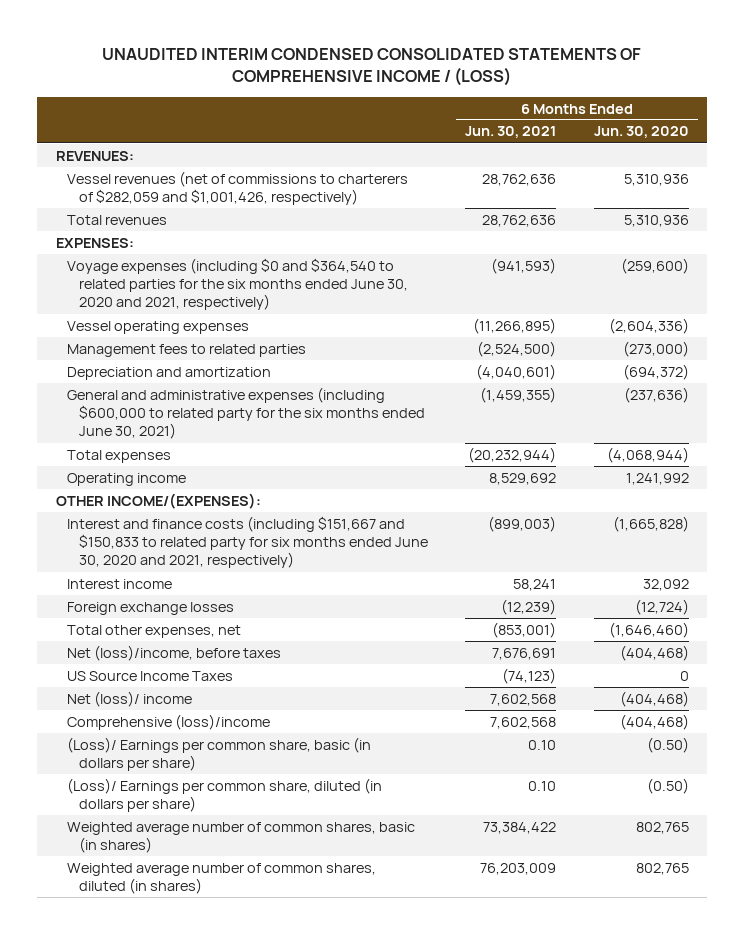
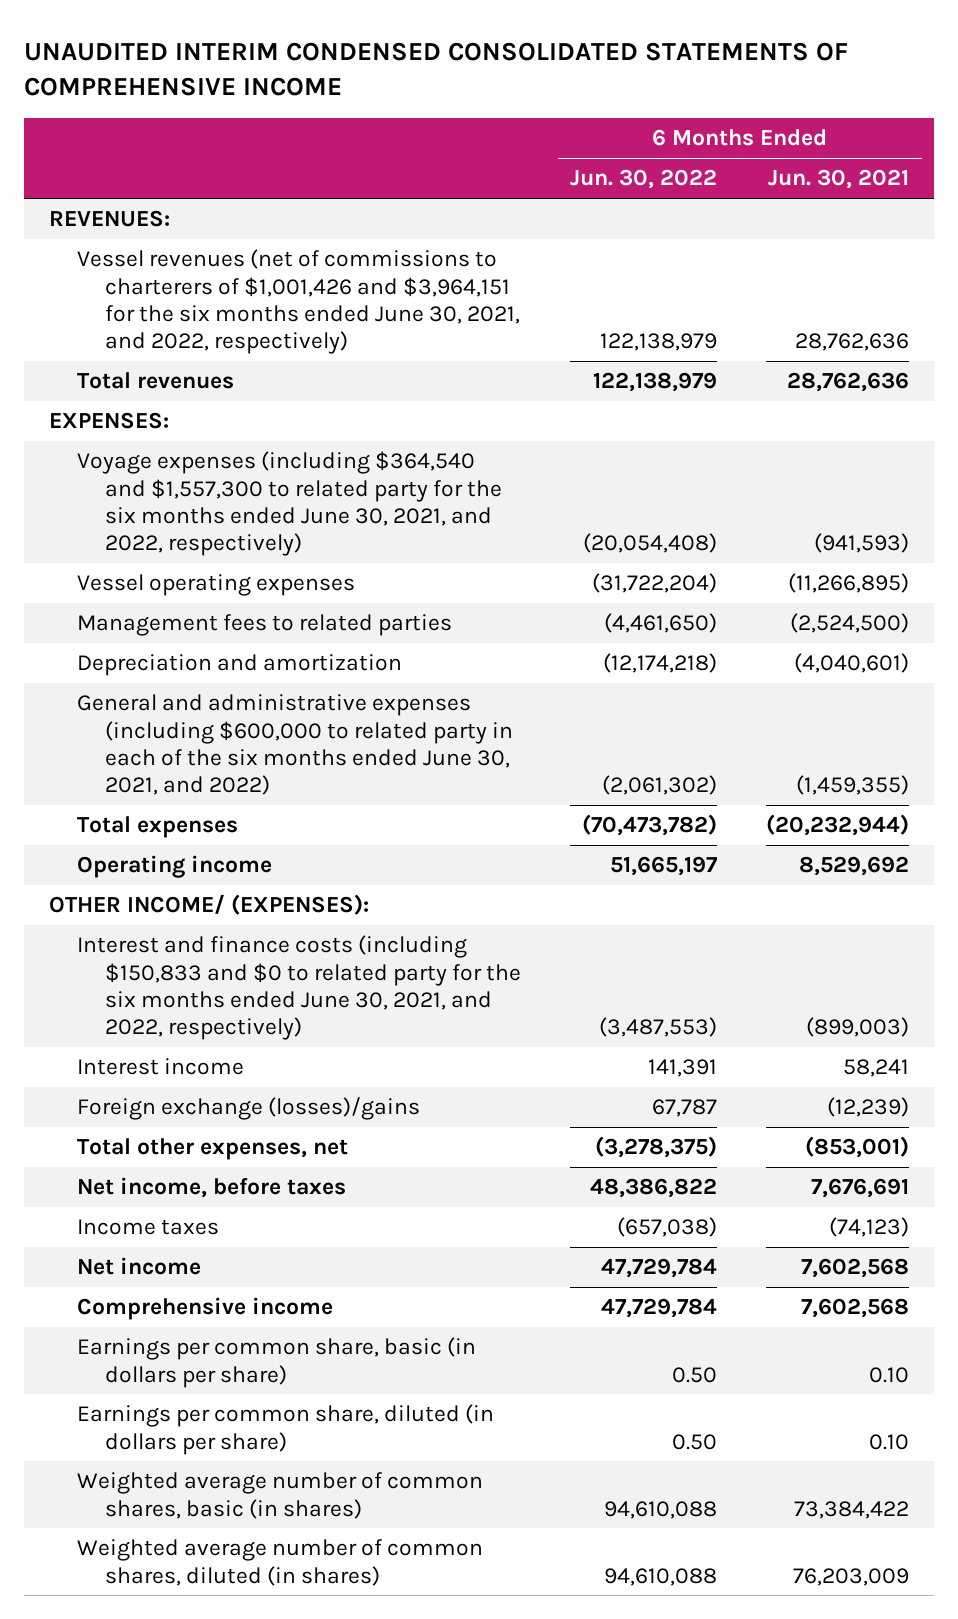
[102,47,642,87] UNAUDITED INTERIM CONDENSED CONSOLIDATED STATEMENTS OF COMPREHENSIVE INCOME / (LOSS) -> [24,41,849,97] UNAUDITED INTERIM CONDENSED CONSOLIDATED STATEMENTS OF COMPREHENSIVE INCOME
[593,126,689,139] Jun. 30, 2020 -> none
none -> [570,169,718,190] Jun. 30, 2022
[67,170,409,206] Vessel revenues (net of commissions to charterers of $282,059 and $1,001,426, respectively) -> [76,249,521,355] Vessel revenues (net of commissions to charterers of $1,001,426 and $3,964,151 for the six months ended June 30, 2021, and 2022, respectively)
[67,257,408,311] Voyage expenses (including $0 and $364,540 to related parties for the six months ended June 30, 2020 and 2021, respectively) -> [76,451,503,557] Voyage expenses (including $364,540 and $1,557,300 to related party for the six months ended June 30, 2021, and 2022, respectively)
[67,386,425,440] General and administrative expenses (including $600,000 to related party for the six months ended June 30, 2021) -> [76,694,514,796] General and administrative expenses (including $600,000 to related party in each of the six months ended June 30, 2021, and 2022)
[55,492,261,509] OTHER INCOME/(EXPENSES): -> [48,894,369,916] OTHER INCOME/ (EXPENSES):
[67,515,428,569] Interest and finance costs (including $151,667 and $150,833 to related party for six months ended June 30, 2020 and 2021, respectively) -> [76,935,522,1041] Interest and finance costs (including $150,833 and $0 to related party for the six months ended June 30, 2021, and 2022, respectively)
[67,601,235,615] Foreign exchange losses -> [76,1097,420,1121] Foreign exchange (losses)/gains
[67,644,282,661] Net (loss)/income, before taxes -> [76,1177,346,1199] Net income, before taxes
[67,670,234,681] US Source Income Taxes -> [76,1219,219,1236] Income taxes
[67,690,193,707] Net (loss)/ income -> [76,1257,201,1276] Net income
[67,713,271,730] Comprehensive (loss)/income -> [76,1297,333,1321] Comprehensive income
[67,736,372,772] (Loss)/ Earnings per common share, basic (in dollars per share) -> [76,1337,476,1388] Earnings per common share, basic (in dollars per share)
[67,777,383,813] (Loss)/ Earnings per common share, diluted (in dollars per share) -> [76,1404,494,1455] Earnings per common share, diluted (in dollars per share)

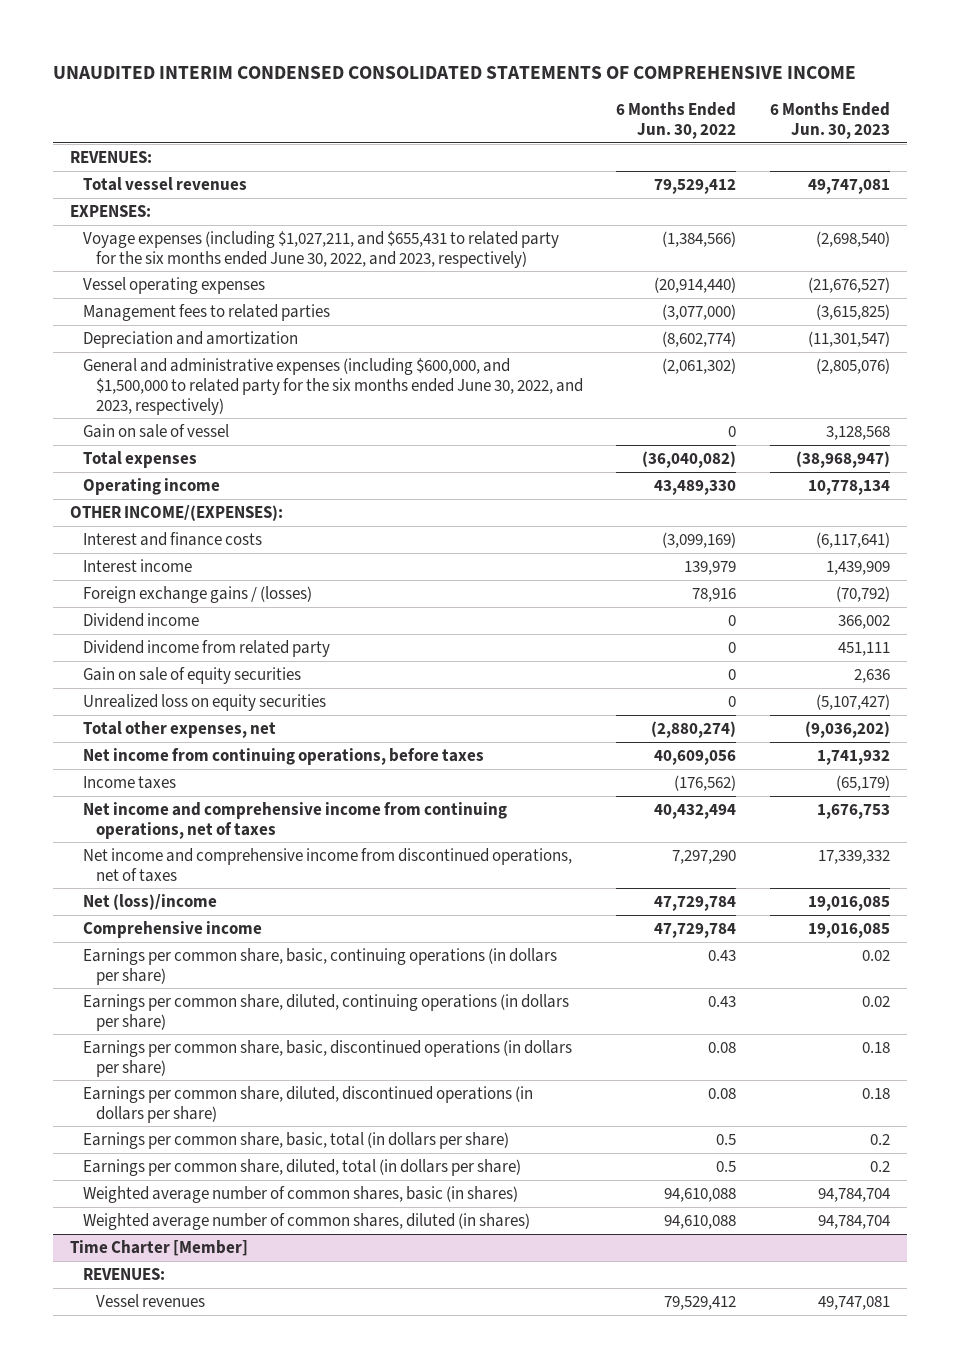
[768,169,910,190] Jun. 30, 2021 -> none
none -> [770,102,891,140] 6 Months Ended Jun. 30, 2023
[76,249,521,355] Vessel revenues (net of commissions to charterers of $1,001,426 and $3,964,151 for the six months ended June 30, 2021, and 2022, respectively) -> none
[76,372,234,390] Total revenues -> [82,176,247,191] Total vessel revenues
[593,372,718,393] 122,138,979 -> [654,178,737,194] 79,529,412
[76,935,522,1041] Interest and finance costs (including $150,833 and $0 to related party for the six months ended June 30, 2021, and 2022, respectively) -> none
[76,451,503,557] Voyage expenses (including $364,540 and $1,557,300 to related party for the six months ended June 30, 2021, and 2022, respectively) -> [82,230,559,268] Voyage expenses (including $1,027,211, and $655,431 to related party for the six months ended June 30, 2022, and 2023, respectively)
[583,533,718,554] (20,054,408) -> [662,230,737,247] (1,384,566)
[592,573,718,594] (31,722,204) -> [654,276,737,293] (20,914,440)
[604,613,718,634] (4,461,650) -> [662,303,737,320] (3,077,000)
[603,653,718,674] (12,174,218) -> [662,330,737,347] (8,602,774)
[76,694,514,796] General and administrative expenses (including $600,000 to related party in each of the six months ended June 30, 2021, and 2022) -> [82,357,583,415] General and administrative expenses (including $600,000, and $1,500,000 to related party for the six months ended June 30, 2022, and 2023, respectively)
none -> [82,423,229,438] Gain on sale of vessel
[582,814,718,837] (70,473,782) -> [642,450,737,468] (36,040,082)
[610,856,719,877] 51,665,197 -> [654,479,737,495] 43,489,330
[48,894,369,916] OTHER INCOME/ (EXPENSES): -> [69,504,283,521] OTHER INCOME/(EXPENSES):
none -> [82,531,262,546] Interest and finance costs
[648,1059,718,1078] 141,391 -> [684,560,737,575] 139,979
[76,1097,420,1121] Foreign exchange (losses)/gains -> [82,585,312,603] Foreign exchange gains / (losses)
[652,1099,718,1118] 67,787 -> [692,587,737,602] 78,916
none -> [82,612,199,627] Dividend income
none -> [82,639,330,657] Dividend income from related party
none -> [82,666,301,684] Gain on sale of equity securities
none -> [82,693,326,711] Unrealized loss on equity securities
[595,1136,718,1159] (3,278,375) -> [651,720,737,738] (2,880,274)
[76,1177,346,1199] Net income, before taxes -> [82,747,484,765] Net income from continuing operations, before taxes
[590,1178,718,1199] 48,386,822 -> [654,749,737,765] 40,609,056
[617,1217,718,1238] (657,038) -> [674,774,737,791] (176,562)
none -> [82,801,507,839] Net income and comprehensive income from continuing operations, net of taxes
none -> [82,847,572,882] Net income and comprehensive income from discontinued operations, net of taxes
[76,1257,201,1276] Net income -> [82,893,217,910] Net (loss)/income
none -> [82,947,557,985] Earnings per common share, basic, continuing operations (in dollars per share)
none -> [82,993,569,1031] Earnings per common share, diluted, continuing operations (in dollars per share)
none -> [82,1039,572,1077] Earnings per common share, basic, discontinued operations (in dollars per share)
none -> [82,1085,533,1123] Earnings per common share, diluted, discontinued operations (in dollars per share)
[76,1337,476,1388] Earnings per common share, basic (in dollars per share) -> [82,1131,509,1149] Earnings per common share, basic, total (in dollars per share)
[672,1366,718,1383] 0.50 -> [716,1133,737,1145] 0.5
[76,1404,494,1455] Earnings per common share, diluted (in dollars per share) -> [82,1158,521,1176] Earnings per common share, diluted, total (in dollars per share)
[672,1433,718,1450] 0.50 -> [716,1160,737,1172] 0.5
none -> [69,1239,248,1256] Time Charter [Member]
none -> [82,1267,165,1280] REVENUES:
none -> [95,1293,205,1307] Vessel revenues

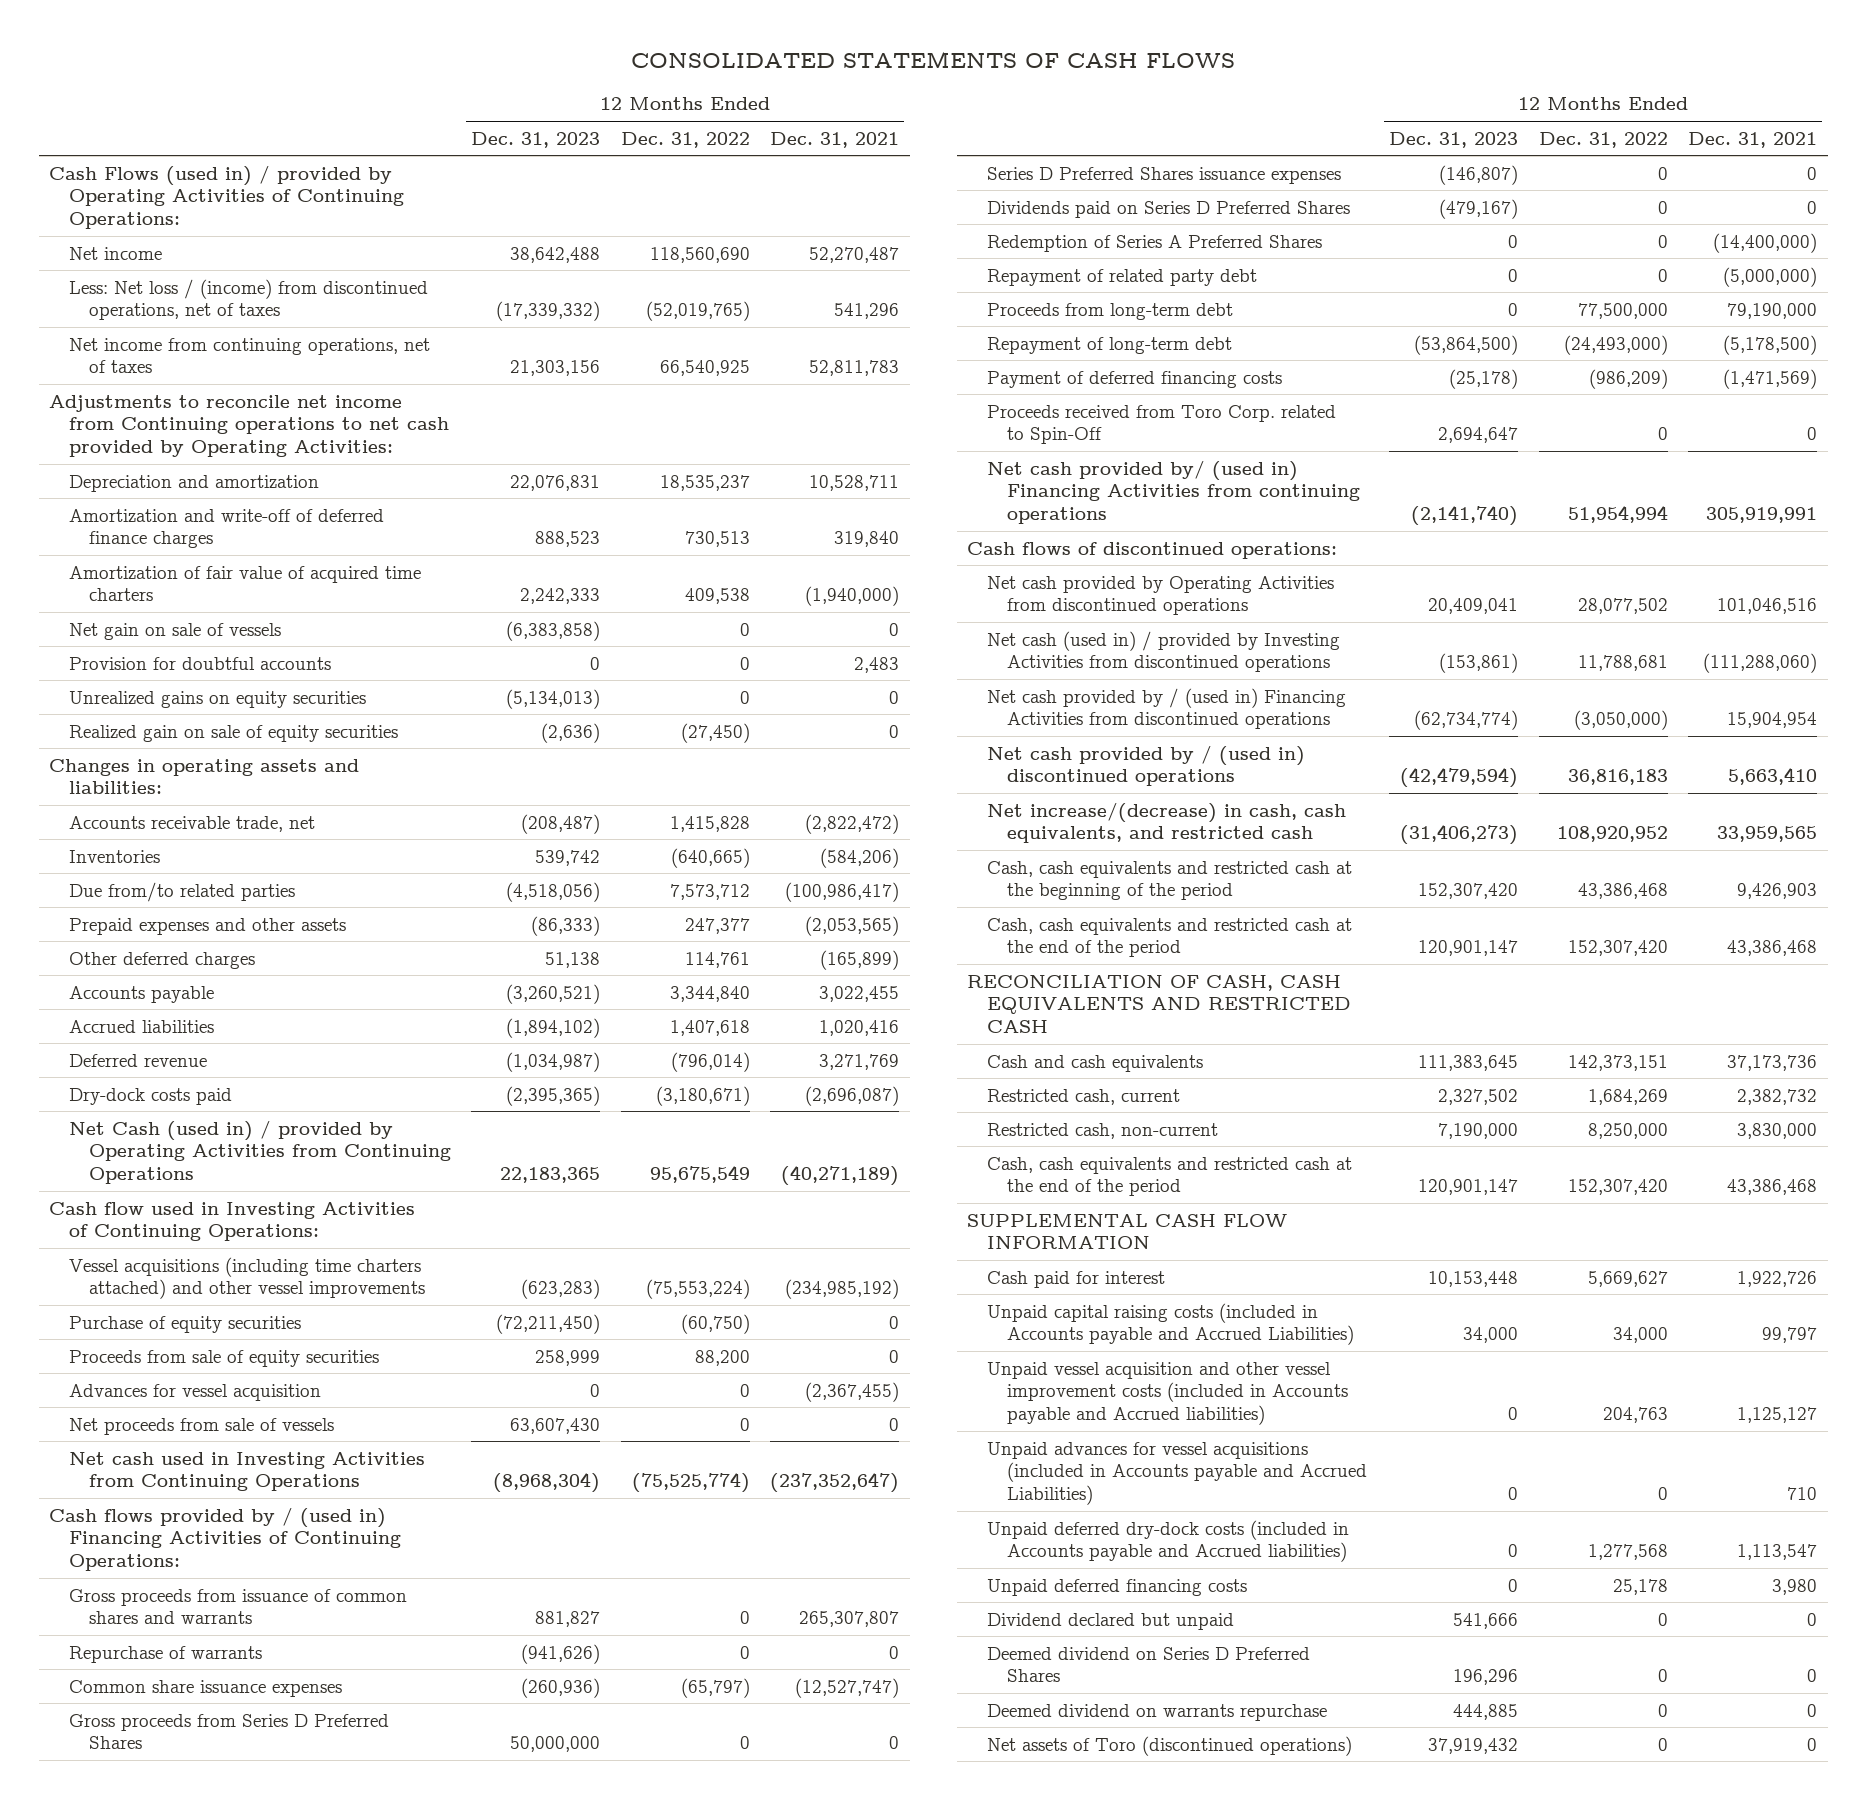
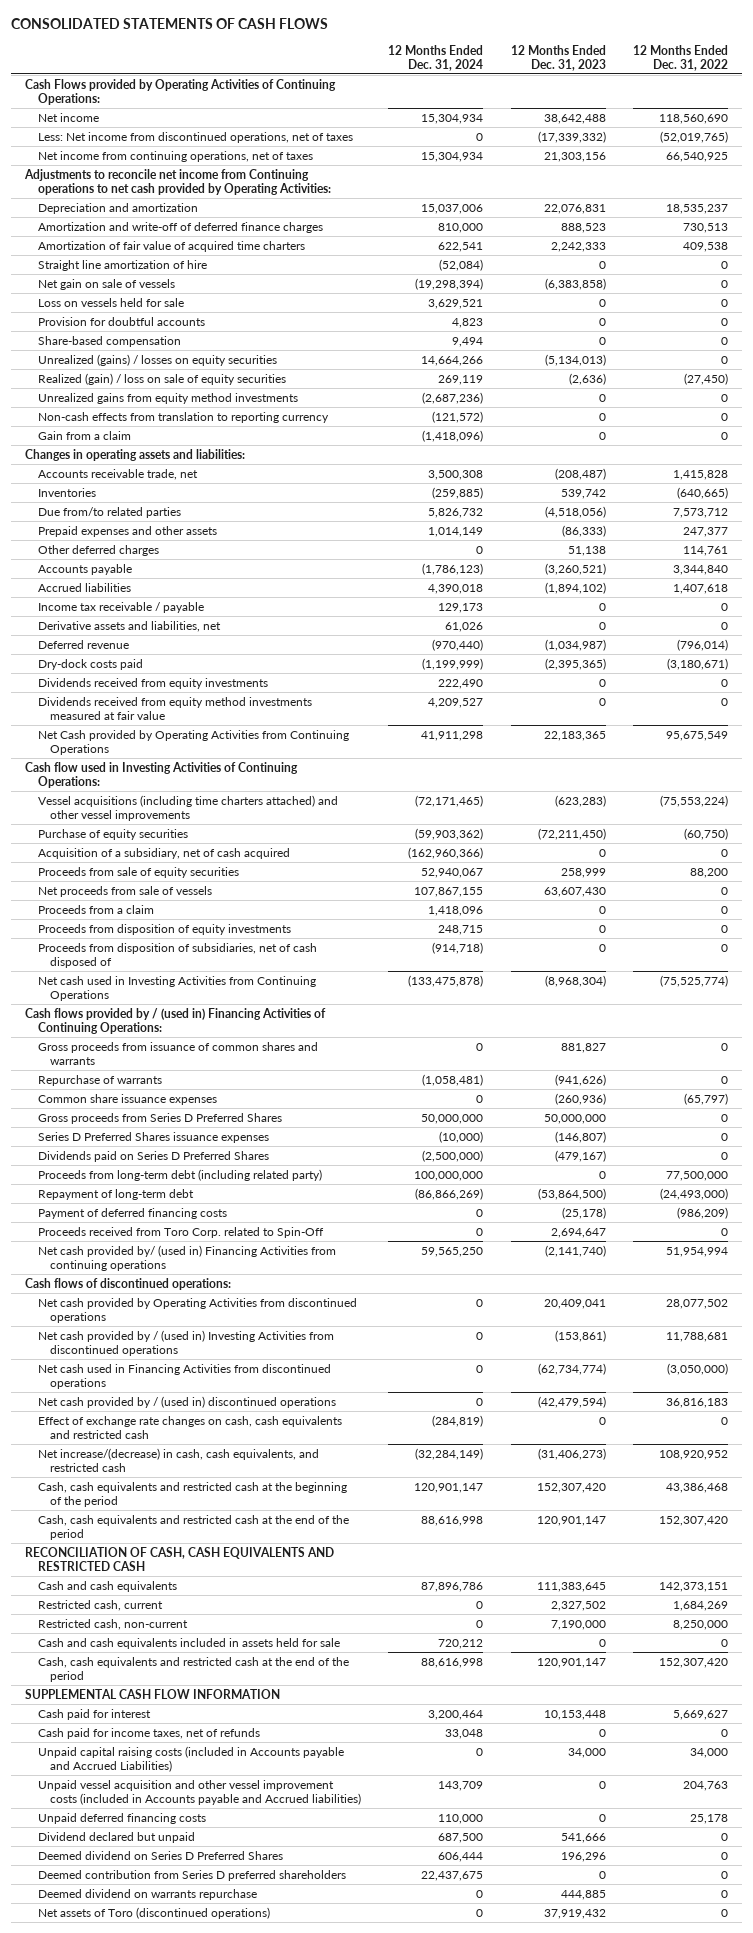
[770,131,900,148] Dec. 31, 2021 -> none
none -> [388,44,484,71] 12 Months Ended Dec. 31, 2024
[48,164,404,230] Cash Flows (used in) / provided by Operating Activities of Continuing Operations: -> [25,78,337,105] Cash Flows provided by Operating Activities of Continuing Operations:
[68,278,428,321] Less: Net loss / (income) from discontinued operations, net of taxes -> [37,131,353,143] Less: Net income from discontinued operations, net of taxes
none -> [37,259,207,271] Straight line amortization of hire
none -> [37,297,184,307] Loss on vessels held for sale
none -> [37,335,181,347] Share-based compensation
[68,690,366,708] Unrealized gains on equity securities -> [37,353,277,366] Unrealized (gains) / losses on equity securities
[68,724,398,742] Realized gain on sale of equity securities -> [37,372,286,385] Realized (gain) / loss on sale of equity securities
none -> [37,392,298,404] Unrealized gains from equity method investments
none -> [37,411,329,423] Non-cash effects from translation to reporting currency
none -> [37,430,131,440] Gain from a claim
none -> [37,601,204,613] Income tax receivable / payable
none -> [37,620,221,632] Derivative assets and liabilities, net
none -> [37,677,268,689] Dividends received from equity investments
none -> [37,696,312,720] Dividends received from equity method investments measured at fair value
[68,1119,451,1185] Net Cash (used in) / provided by Operating Activities from Continuing Operations -> [37,729,349,755] Net Cash provided by Operating Activities from Continuing Operations
none -> [37,847,290,859] Acquisition of a subsidiary, net of cash acquired
[68,1383,321,1401] Advances for vessel acquisition -> none
none -> [37,904,154,914] Proceeds from a claim
none -> [37,923,291,935] Proceeds from disposition of equity investments
none -> [37,942,317,968] Proceeds from disposition of subsidiaries, net of cash disposed of
[986,234,1322,252] Redemption of Series A Preferred Shares -> none
[986,268,1257,286] Repayment of related party debt -> none
[986,302,1233,320] Proceeds from long-term debt -> [37,1168,322,1181] Proceeds from long-term debt (including related party)
[986,630,1340,673] Net cash (used in) / provided by Investing Activities from discontinued operations -> [37,1329,334,1356] Net cash provided by / (used in) Investing Activities from discontinued operations
[986,687,1346,730] Net cash provided by / (used in) Financing Activities from discontinued operations -> [37,1363,331,1389] Net cash used in Financing Activities from discontinued operations
none -> [37,1415,342,1439] Effect of exchange rate changes on cash, cash equivalents and restricted cash
none -> [37,1637,340,1649] Cash and cash equivalents included in assets held for sale
none -> [37,1727,260,1739] Cash paid for income taxes, net of refunds
[986,1441,1367,1506] Unpaid advances for vessel acquisitions (included in Accounts payable and Accrued Liabilities) -> none
[986,1519,1349,1563] Unpaid deferred dry-dock costs (included in Accounts payable and Accrued liabilities) -> none
none -> [37,1869,346,1881] Deemed contribution from Series D preferred shareholders

